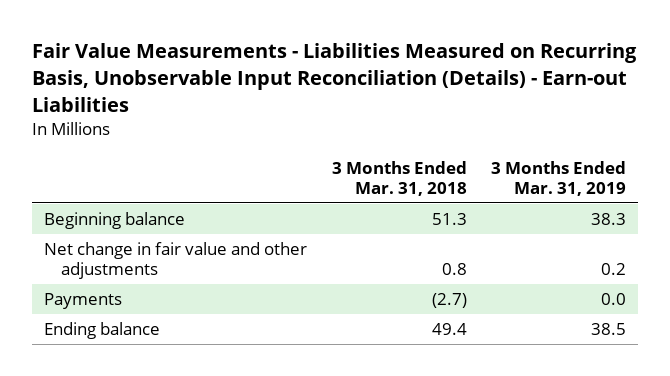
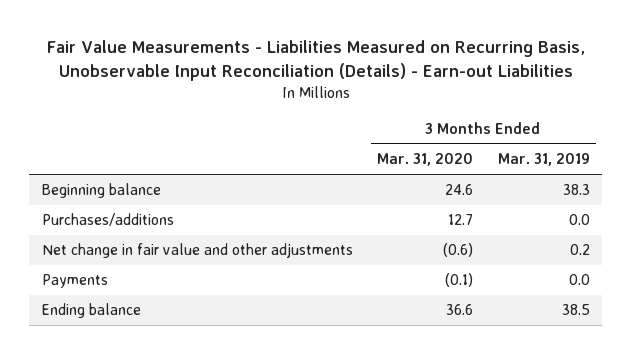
[331,160,467,196] 3 Months Ended Mar. 31, 2018 -> none
none -> [377,153,474,167] Mar. 31, 2020
none -> [41,213,174,227] Purchases/additions

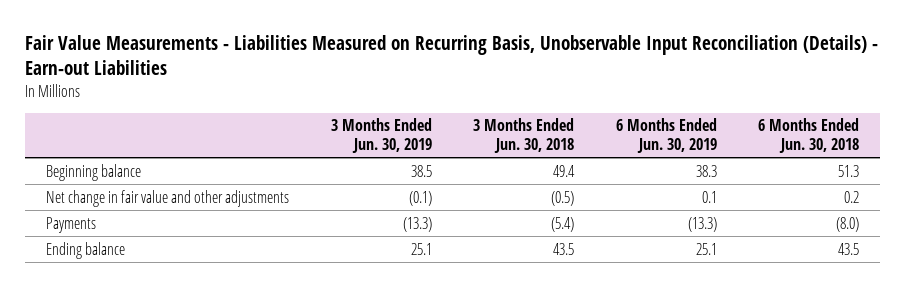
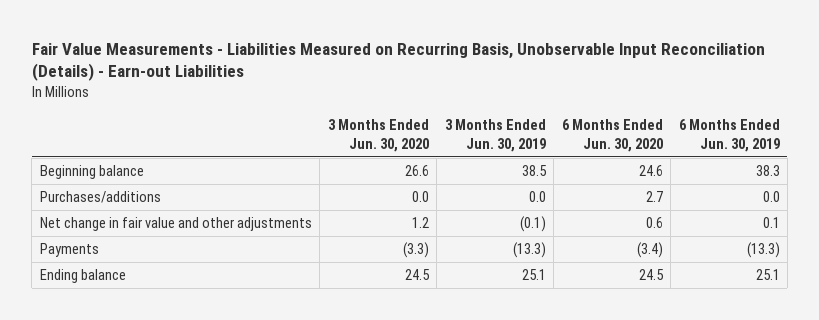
[473,118,575,154] 3 Months Ended Jun. 30, 2018 -> none
[758,118,860,154] 6 Months Ended Jun. 30, 2018 -> none
none -> [327,119,429,153] 3 Months Ended Jun. 30, 2020
none -> [561,119,663,153] 6 Months Ended Jun. 30, 2020
none -> [39,191,161,204] Purchases/additions

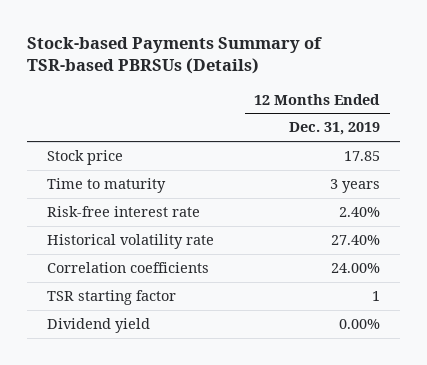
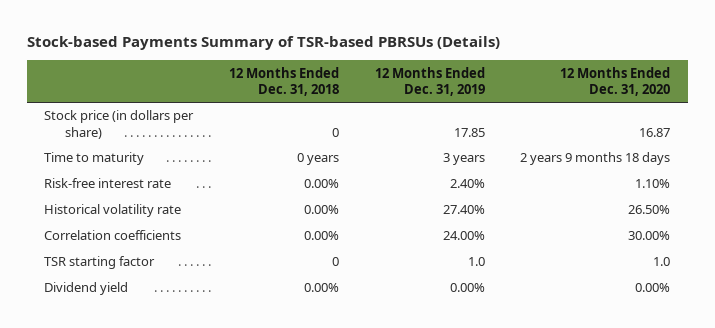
none -> [228,66,339,96] 12 Months Ended Dec. 31, 2018
none -> [560,66,671,96] 12 Months Ended Dec. 31, 2020
[47,149,124,165] Stock price -> [44,110,195,139] Stock price (in dollars per share)
[371,290,380,301] 1 -> [467,257,485,267] 1.0

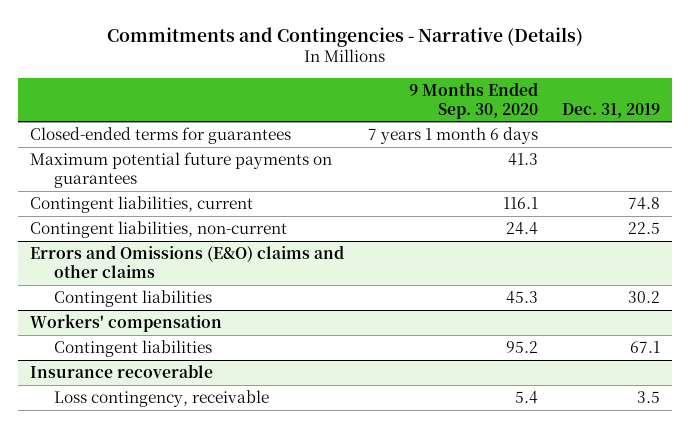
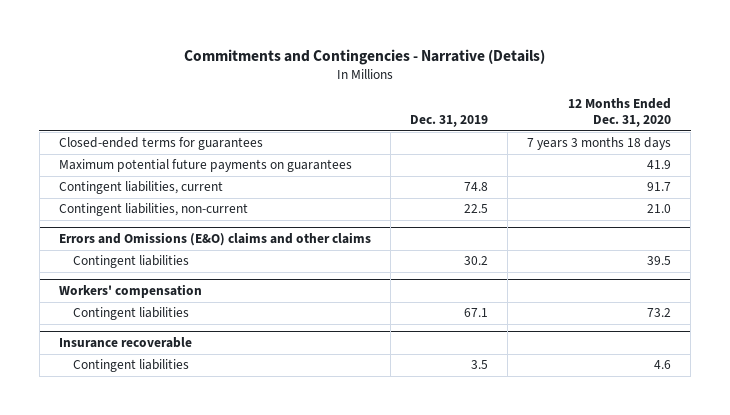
[408,81,538,119] 9 Months Ended Sep. 30, 2020 -> none
none -> [568,98,672,128] 12 Months Ended Dec. 31, 2020
[54,389,270,407] Loss contingency, receivable -> none
none -> [73,359,190,373] Contingent liabilities

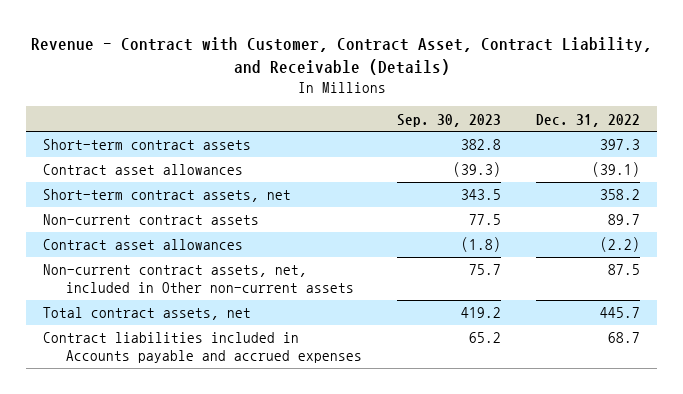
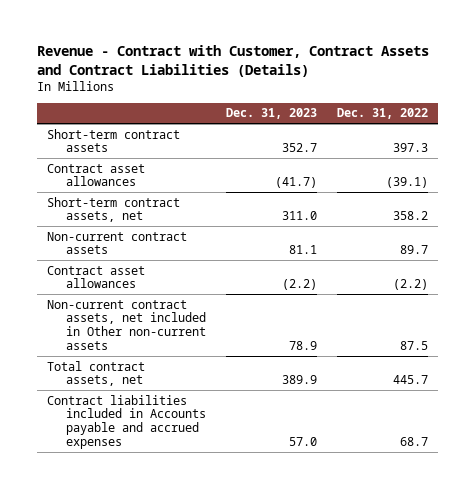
[30,36,652,75] Revenue - Contract with Customer, Contract Asset, Contract Liability, and Receivable (Details) -> [37,44,430,77] Revenue - Contract with Customer, Contract Assets and Contract Liabilities (Details)
[396,113,501,127] Sep. 30, 2023 -> none
none -> [225,108,317,120] Dec. 31, 2023
[43,264,354,293] Non-current contract assets, net, included in Other non-current assets -> [47,299,206,351] Non-current contract assets, net included in Other non-current assets

